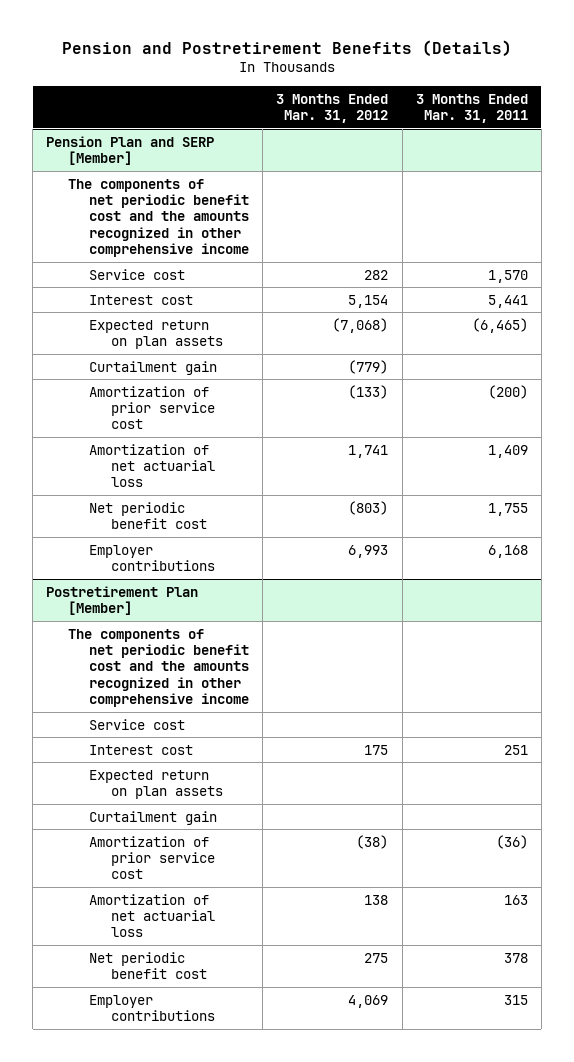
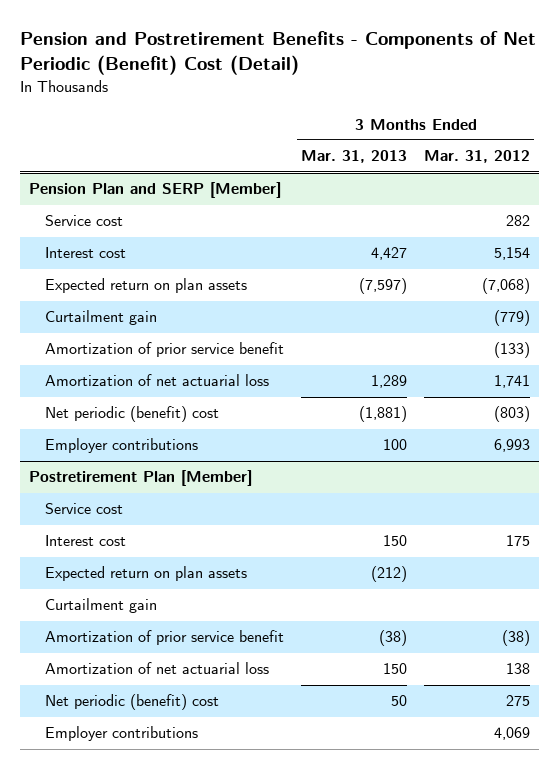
[61,39,512,56] Pension and Postretirement Benefits (Details) -> [20,31,537,76] Pension and Postretirement Benefits - Components of Net Periodic (Benefit) Cost (Detail)
[415,93,528,123] 3 Months Ended Mar. 31, 2011 -> none
none -> [301,150,408,164] Mar. 31, 2013
[67,178,250,258] The components of net periodic benefit cost and the amounts recognized in other comprehensive income -> none
[89,385,215,430] Amortization of prior service cost -> [45,342,285,358] Amortization of prior service benefit
[89,501,207,529] Net periodic benefit cost -> [45,406,220,423] Net periodic (benefit) cost
[67,628,250,708] The components of net periodic benefit cost and the amounts recognized in other comprehensive income -> none
[89,835,215,880] Amortization of prior service cost -> [45,630,285,646] Amortization of prior service benefit
[89,951,207,979] Net periodic benefit cost -> [45,694,220,711] Net periodic (benefit) cost

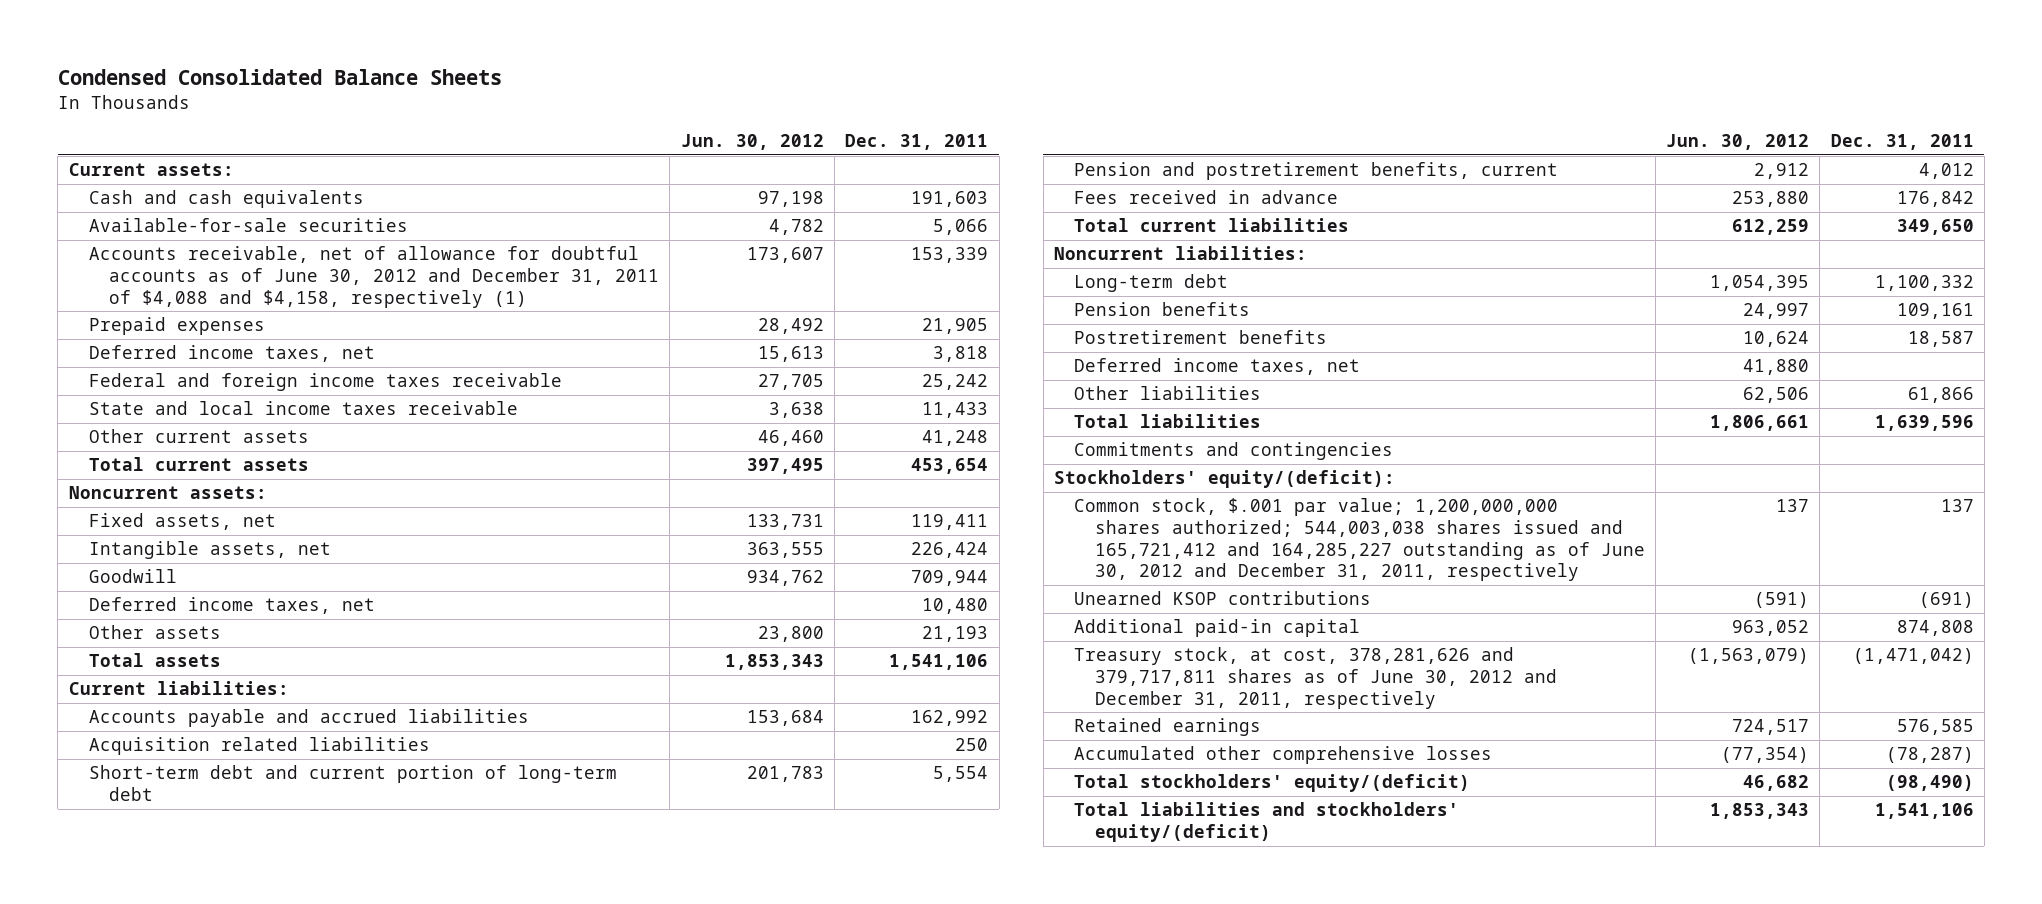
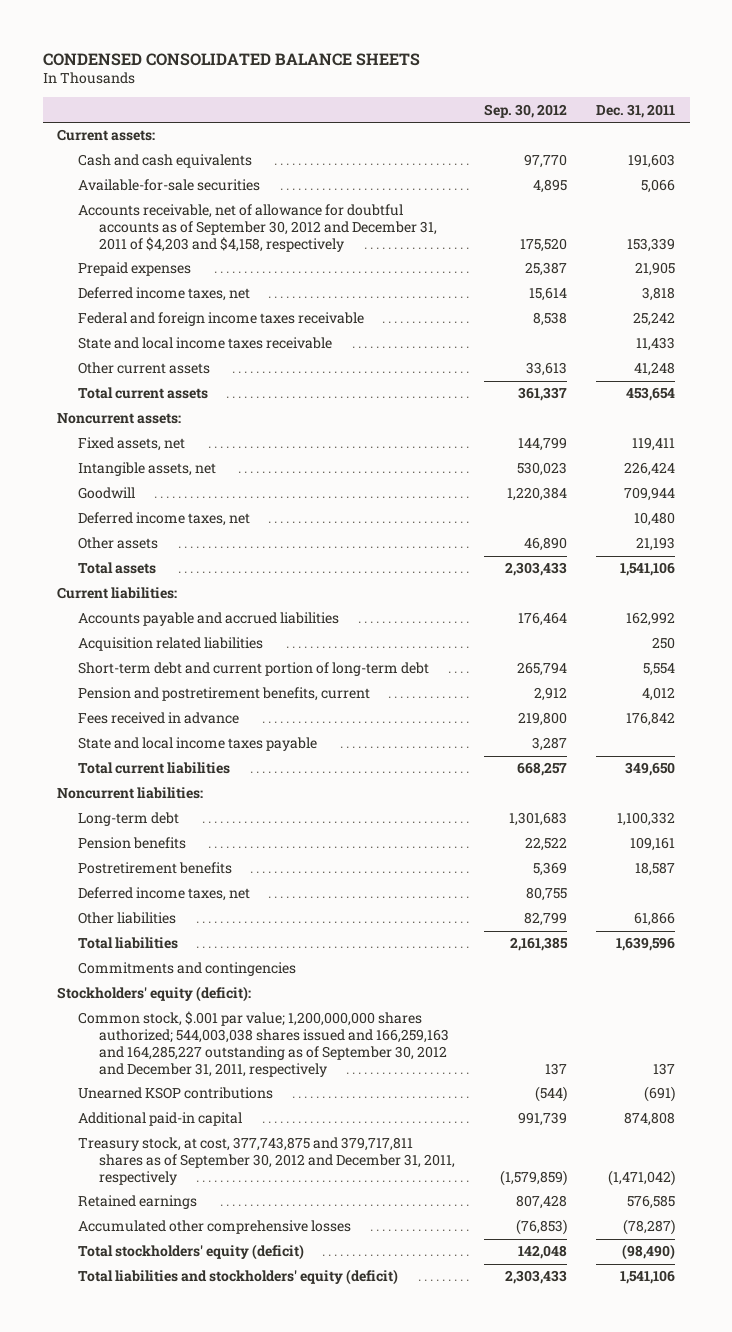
[57,69,502,86] Condensed Consolidated Balance Sheets -> [42,52,420,66] CONDENSED CONSOLIDATED BALANCE SHEETS
[680,134,824,151] Jun. 30, 2012 -> none
none -> [484,103,568,118] Sep. 30, 2012
[88,246,660,308] Accounts receivable, net of allowance for doubtful accounts as of June 30, 2012 and December 31, 2011 of $4,088 and $4,158, respectively (1) -> [78,204,437,253] Accounts receivable, net of allowance for doubtful accounts as of September 30, 2012 and December 31, 2011 of $4,203 and $4,158, respectively
none -> [78,737,318,752] State and local income taxes payable
[1054,470,1396,489] Stockholders' equity/(deficit): -> [57,986,252,1003] Stockholders' equity (deficit):
[1074,498,1645,582] Common stock, $.001 par value; 1,200,000,000 shares authorized; 544,003,038 shares issued and 165,721,412 and 164,285,227 outstanding as of June 30, 2012 and December 31, 2011, respectively -> [78,1011,449,1078] Common stock, $.001 par value; 1,200,000,000 shares authorized; 544,003,038 shares issued and 166,259,163 and 164,285,227 outstanding as of September 30, 2012 and December 31, 2011, respectively
[1074,647,1557,709] Treasury stock, at cost, 378,281,626 and 379,717,811 shares as of June 30, 2012 and December 31, 2011, respectively -> [78,1137,455,1186] Treasury stock, at cost, 377,743,875 and 379,717,811 shares as of September 30, 2012 and December 31, 2011, respectively
[1074,774,1471,793] Total stockholders' equity/(deficit) -> [78,1244,305,1261] Total stockholders' equity (deficit)
[1074,802,1460,843] Total liabilities and stockholders' equity/(deficit) -> [78,1269,399,1286] Total liabilities and stockholders' equity (deficit)

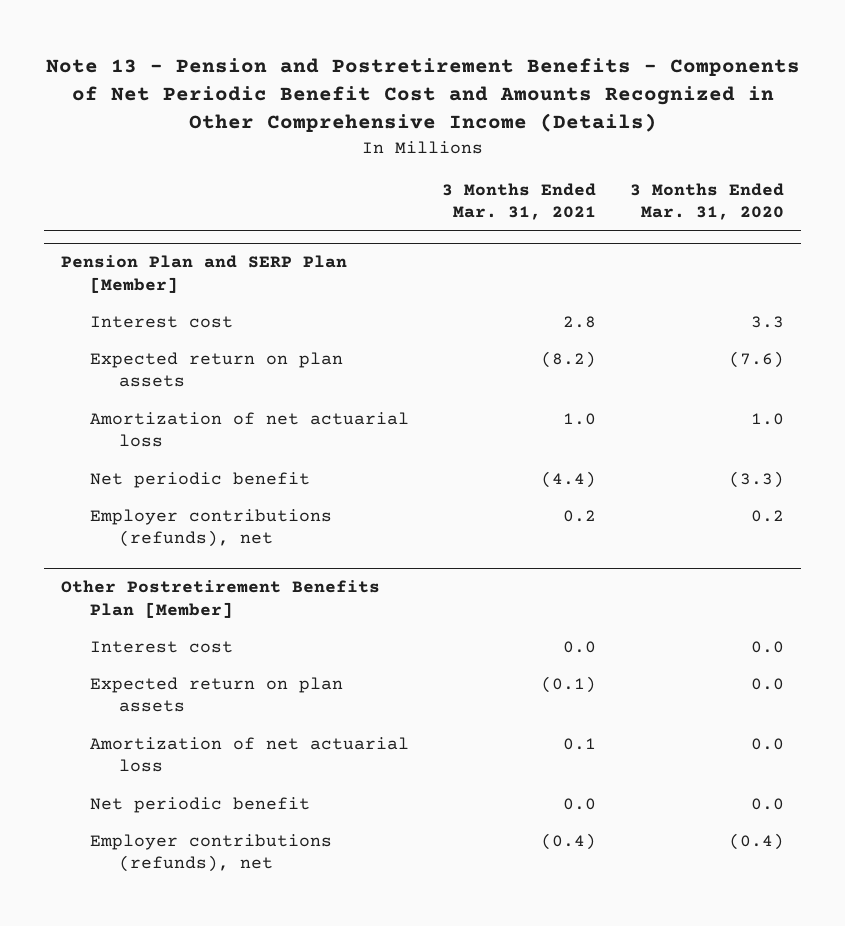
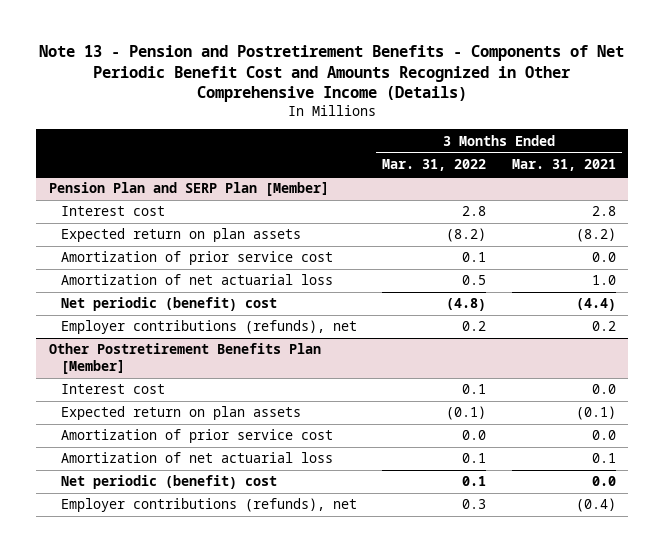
[630,182,785,221] 3 Months Ended Mar. 31, 2020 -> none
none -> [382,159,487,172] Mar. 31, 2022
none -> [60,251,333,266] Amortization of prior service cost
[89,471,310,488] Net periodic benefit -> [60,297,277,312] Net periodic (benefit) cost
none -> [60,429,333,444] Amortization of prior service cost
[89,796,310,813] Net periodic benefit -> [60,475,277,490] Net periodic (benefit) cost

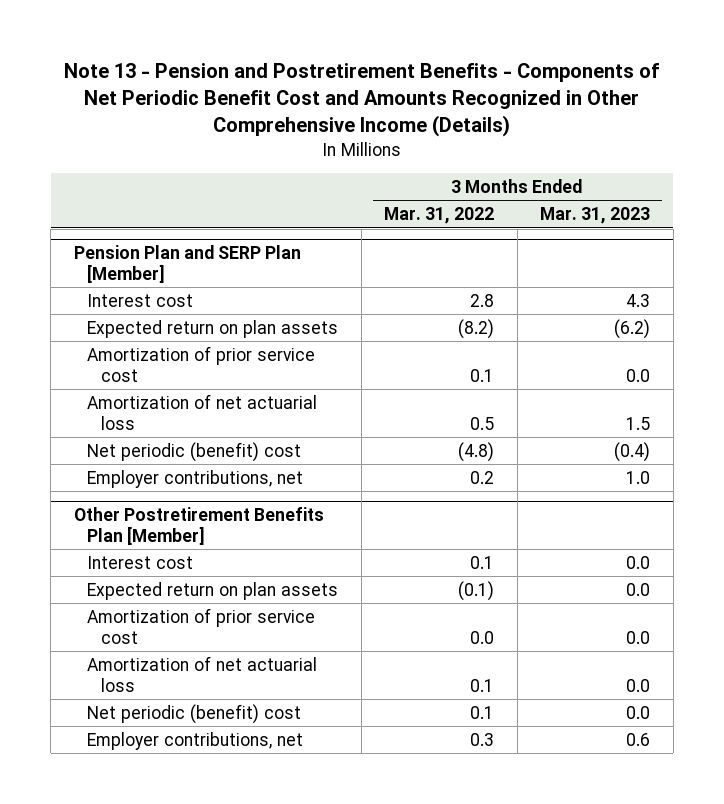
[511,159,616,172] Mar. 31, 2021 -> none
none -> [540,207,651,225] Mar. 31, 2023
[60,320,357,335] Employer contributions (refunds), net -> [87,469,304,488] Employer contributions, net
[60,498,357,513] Employer contributions (refunds), net -> [87,731,304,750] Employer contributions, net

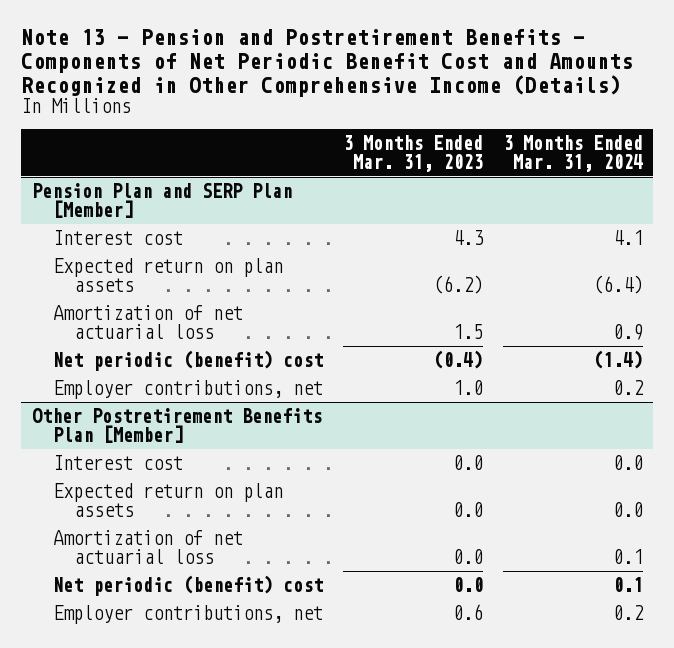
[384,207,495,225] Mar. 31, 2022 -> none
none -> [502,134,643,172] 3 Months Ended Mar. 31, 2024
[87,345,316,382] Amortization of prior service cost -> none
[87,607,316,644] Amortization of prior service cost -> none

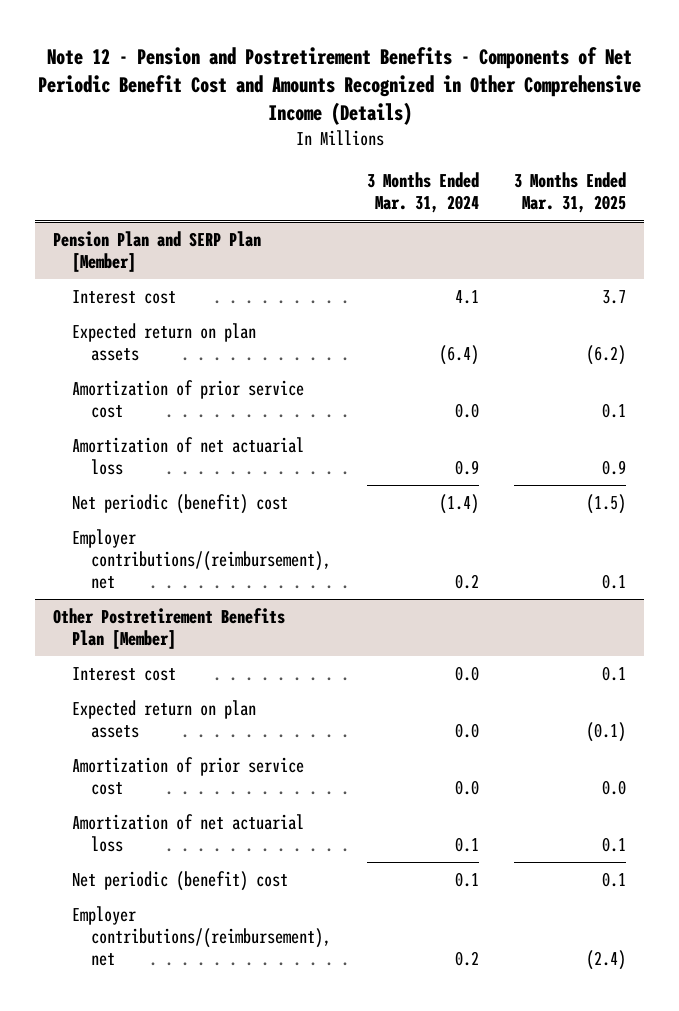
[21,29,634,97] Note 13 - Pension and Postretirement Benefits - Components of Net Periodic Benefit Cost and Amounts Recognized in Other Comprehensive Income (Details) -> [37,46,641,126] Note 12 - Pension and Postretirement Benefits - Components of Net Periodic Benefit Cost and Amounts Recognized in Other Comprehensive Income (Details)
[342,134,483,172] 3 Months Ended Mar. 31, 2023 -> none
none -> [514,172,627,214] 3 Months Ended Mar. 31, 2025
none -> [72,379,305,419] Amortization of prior service cost
[52,379,323,399] Employer contributions, net -> [72,528,332,590] Employer contributions/(reimbursement), net
none -> [72,756,305,796] Amortization of prior service cost
[52,604,323,624] Employer contributions, net -> [72,905,332,967] Employer contributions/(reimbursement), net

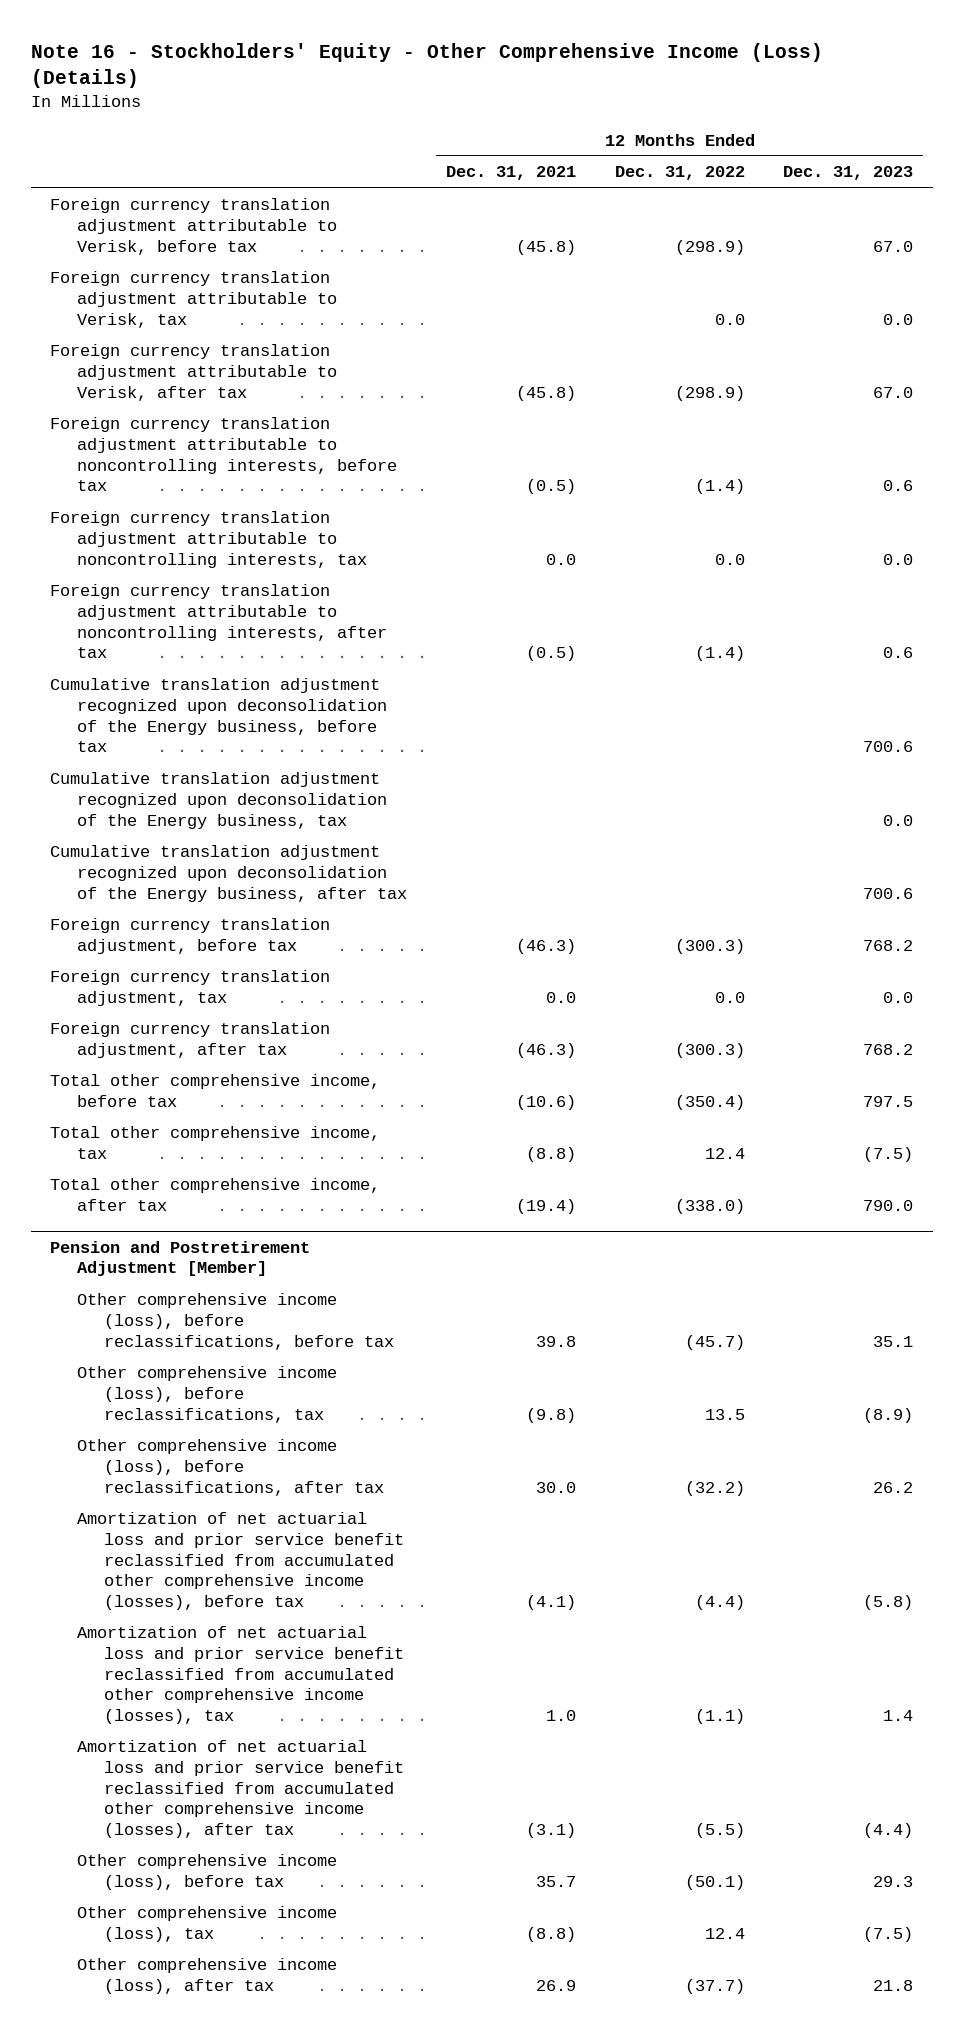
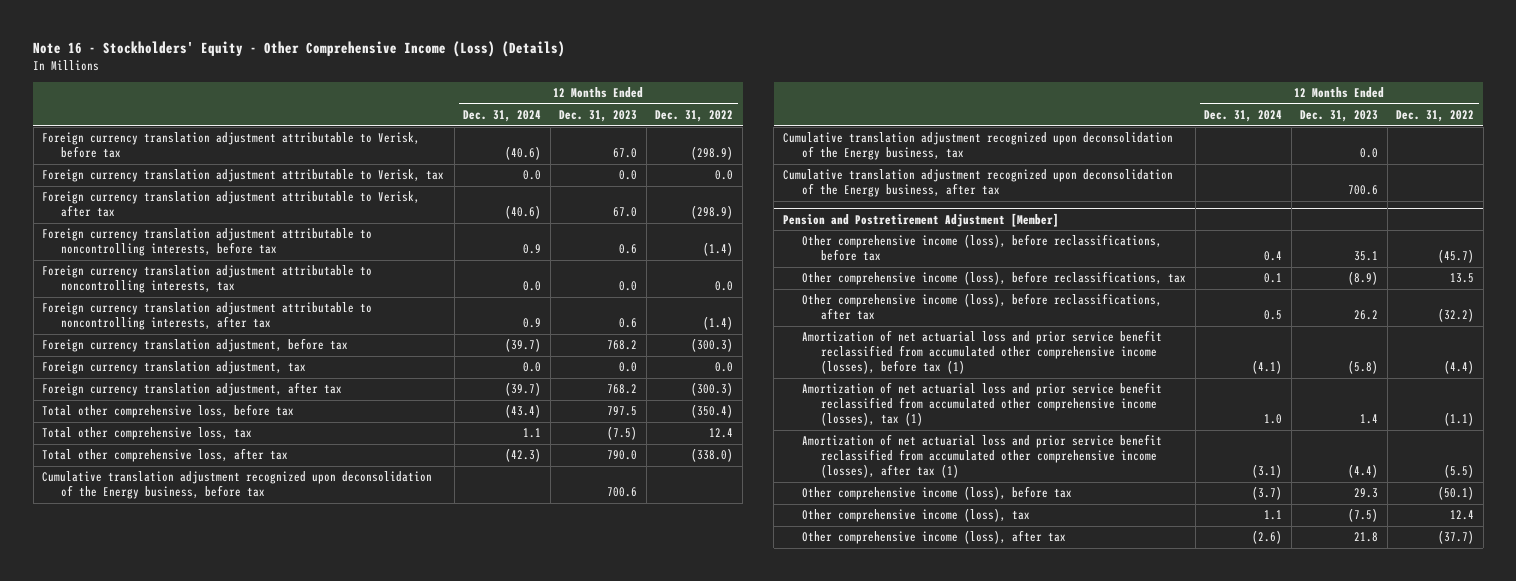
[445,166,576,181] Dec. 31, 2021 -> none
none -> [463,110,542,123] Dec. 31, 2024
[50,1074,381,1108] Total other comprehensive income, before tax -> [42,404,295,419] Total other comprehensive loss, before tax
[50,1126,381,1160] Total other comprehensive income, tax -> [42,427,253,441] Total other comprehensive loss, tax
[50,1178,381,1212] Total other comprehensive income, after tax -> [42,448,289,463] Total other comprehensive loss, after tax
[50,678,388,753] Cumulative translation adjustment recognized upon deconsolidation of the Energy business, before tax -> [42,471,433,500] Cumulative translation adjustment recognized upon deconsolidation of the Energy business, before tax
[50,772,388,829] Cumulative translation adjustment recognized upon deconsolidation of the Energy business, tax -> [782,132,1173,161] Cumulative translation adjustment recognized upon deconsolidation of the Energy business, tax
[50,845,408,902] Cumulative translation adjustment recognized upon deconsolidation of the Energy business, after tax -> [782,169,1173,198] Cumulative translation adjustment recognized upon deconsolidation of the Energy business, after tax
[77,1512,404,1611] Amortization of net actuarial loss and prior service benefit reclassified from accumulated other comprehensive income (losses), before tax -> [802,330,1163,375] Amortization of net actuarial loss and prior service benefit reclassified from accumulated other comprehensive income (losses), before tax (1)
[77,1626,404,1725] Amortization of net actuarial loss and prior service benefit reclassified from accumulated other comprehensive income (losses), tax -> [802,382,1163,427] Amortization of net actuarial loss and prior service benefit reclassified from accumulated other comprehensive income (losses), tax (1)
[77,1740,404,1839] Amortization of net actuarial loss and prior service benefit reclassified from accumulated other comprehensive income (losses), after tax -> [802,434,1163,479] Amortization of net actuarial loss and prior service benefit reclassified from accumulated other comprehensive income (losses), after tax (1)

